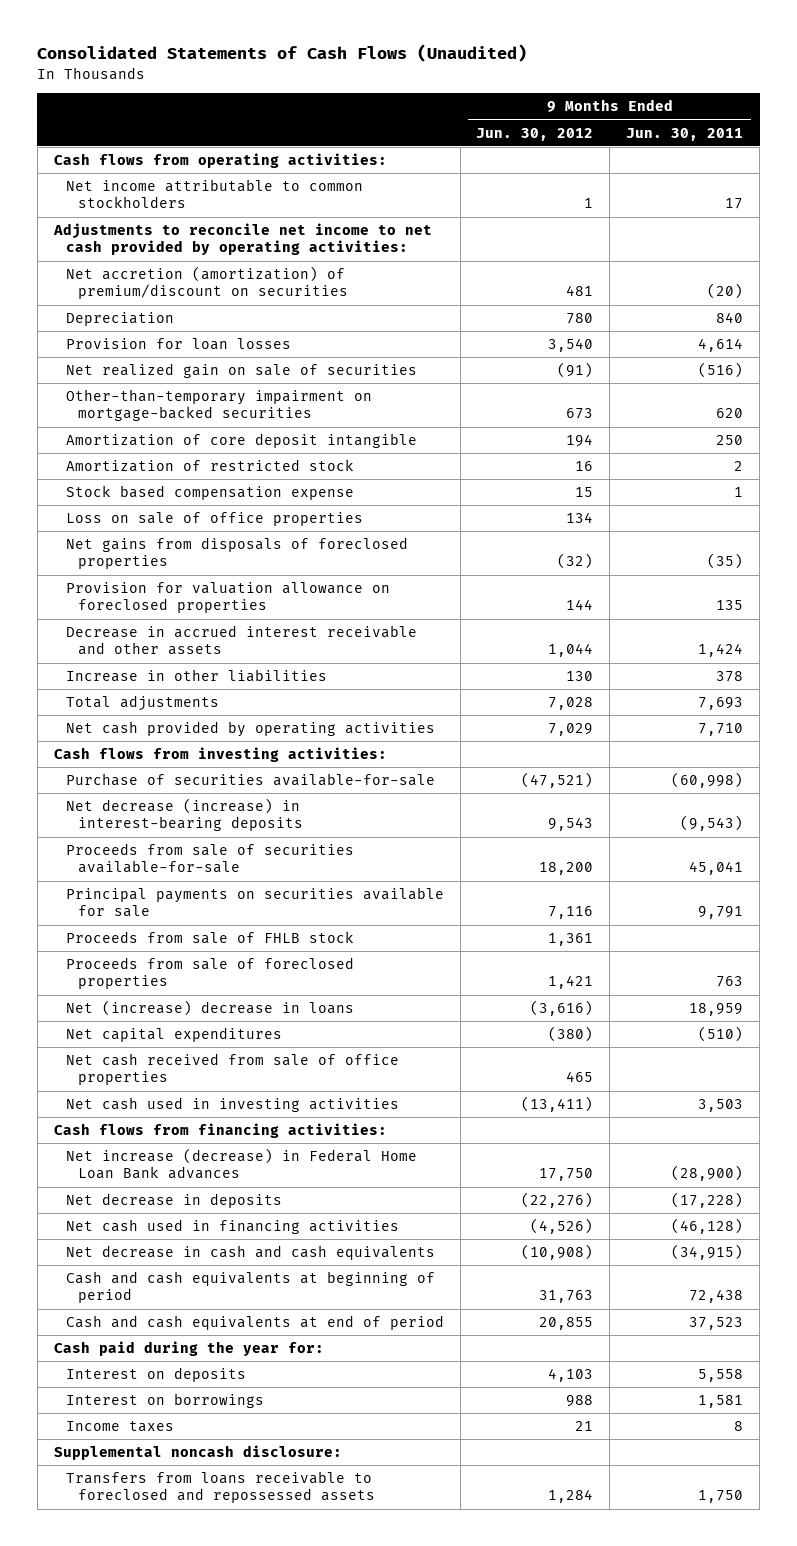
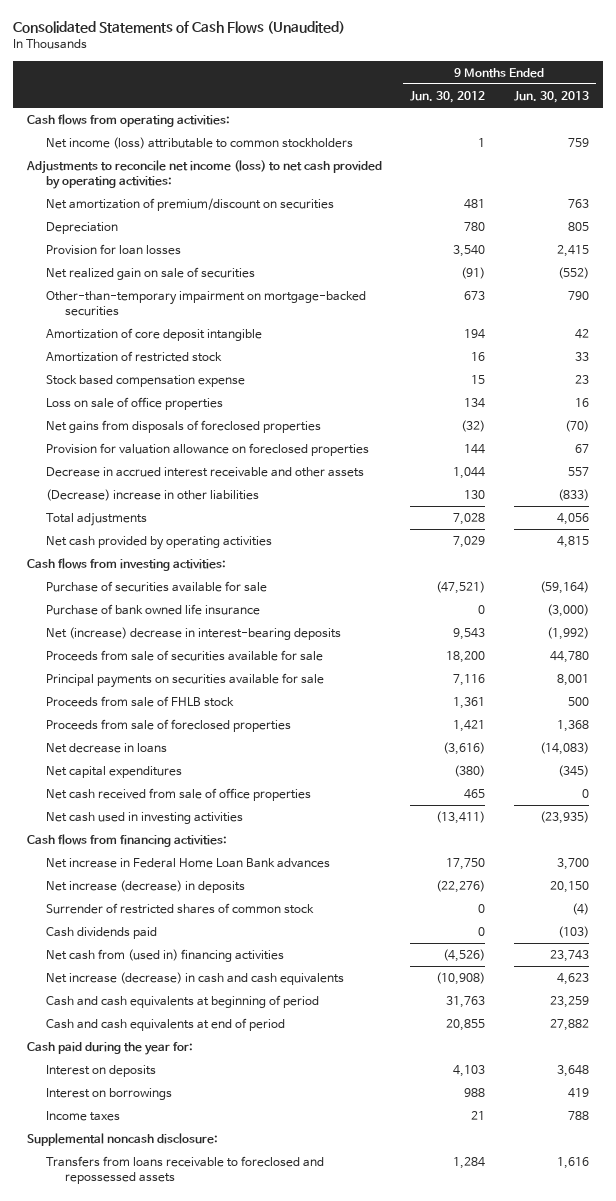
[626,127,744,141] Jun. 30, 2011 -> none
none -> [513,90,589,103] Jun. 30, 2013
[65,179,363,209] Net income attributable to common stockholders -> [46,137,354,150] Net income (loss) attributable to common stockholders
[52,223,432,256] Adjustments to reconcile net income to net cash provided by operating activities: -> [26,160,383,189] Adjustments to reconcile net income (loss) to net cash provided by operating activities:
[65,266,348,300] Net accretion (amortization) of premium/discount on securities -> [46,198,335,212] Net amortization of premium/discount on securities
[65,669,327,683] Increase in other liabilities -> [46,489,260,502] (Decrease) increase in other liabilities
[65,773,435,787] Purchase of securities available-for-sale -> [46,581,268,593] Purchase of securities available for sale
none -> [46,604,261,616] Purchase of bank owned life insurance
[65,798,303,832] Net decrease (increase) in interest-bearing deposits -> [46,627,342,641] Net (increase) decrease in interest-bearing deposits
[65,843,354,874] Proceeds from sale of securities available-for-sale -> [46,650,324,662] Proceeds from sale of securities available for sale
[65,1000,354,1017] Net (increase) decrease in loans -> [46,743,168,754] Net decrease in loans
[65,1148,417,1180] Net increase (decrease) in Federal Home Loan Bank advances -> [46,858,331,869] Net increase in Federal Home Loan Bank advances
[65,1193,282,1209] Net decrease in deposits -> [46,880,246,894] Net increase (decrease) in deposits
none -> [46,903,315,915] Surrender of restricted shares of common stock
none -> [46,927,158,940] Cash dividends paid
[65,1219,399,1235] Net cash used in financing activities -> [46,949,285,963] Net cash from (used in) financing activities
[65,1245,435,1261] Net decrease in cash and cash equivalents -> [46,972,345,986] Net increase (decrease) in cash and cash equivalents

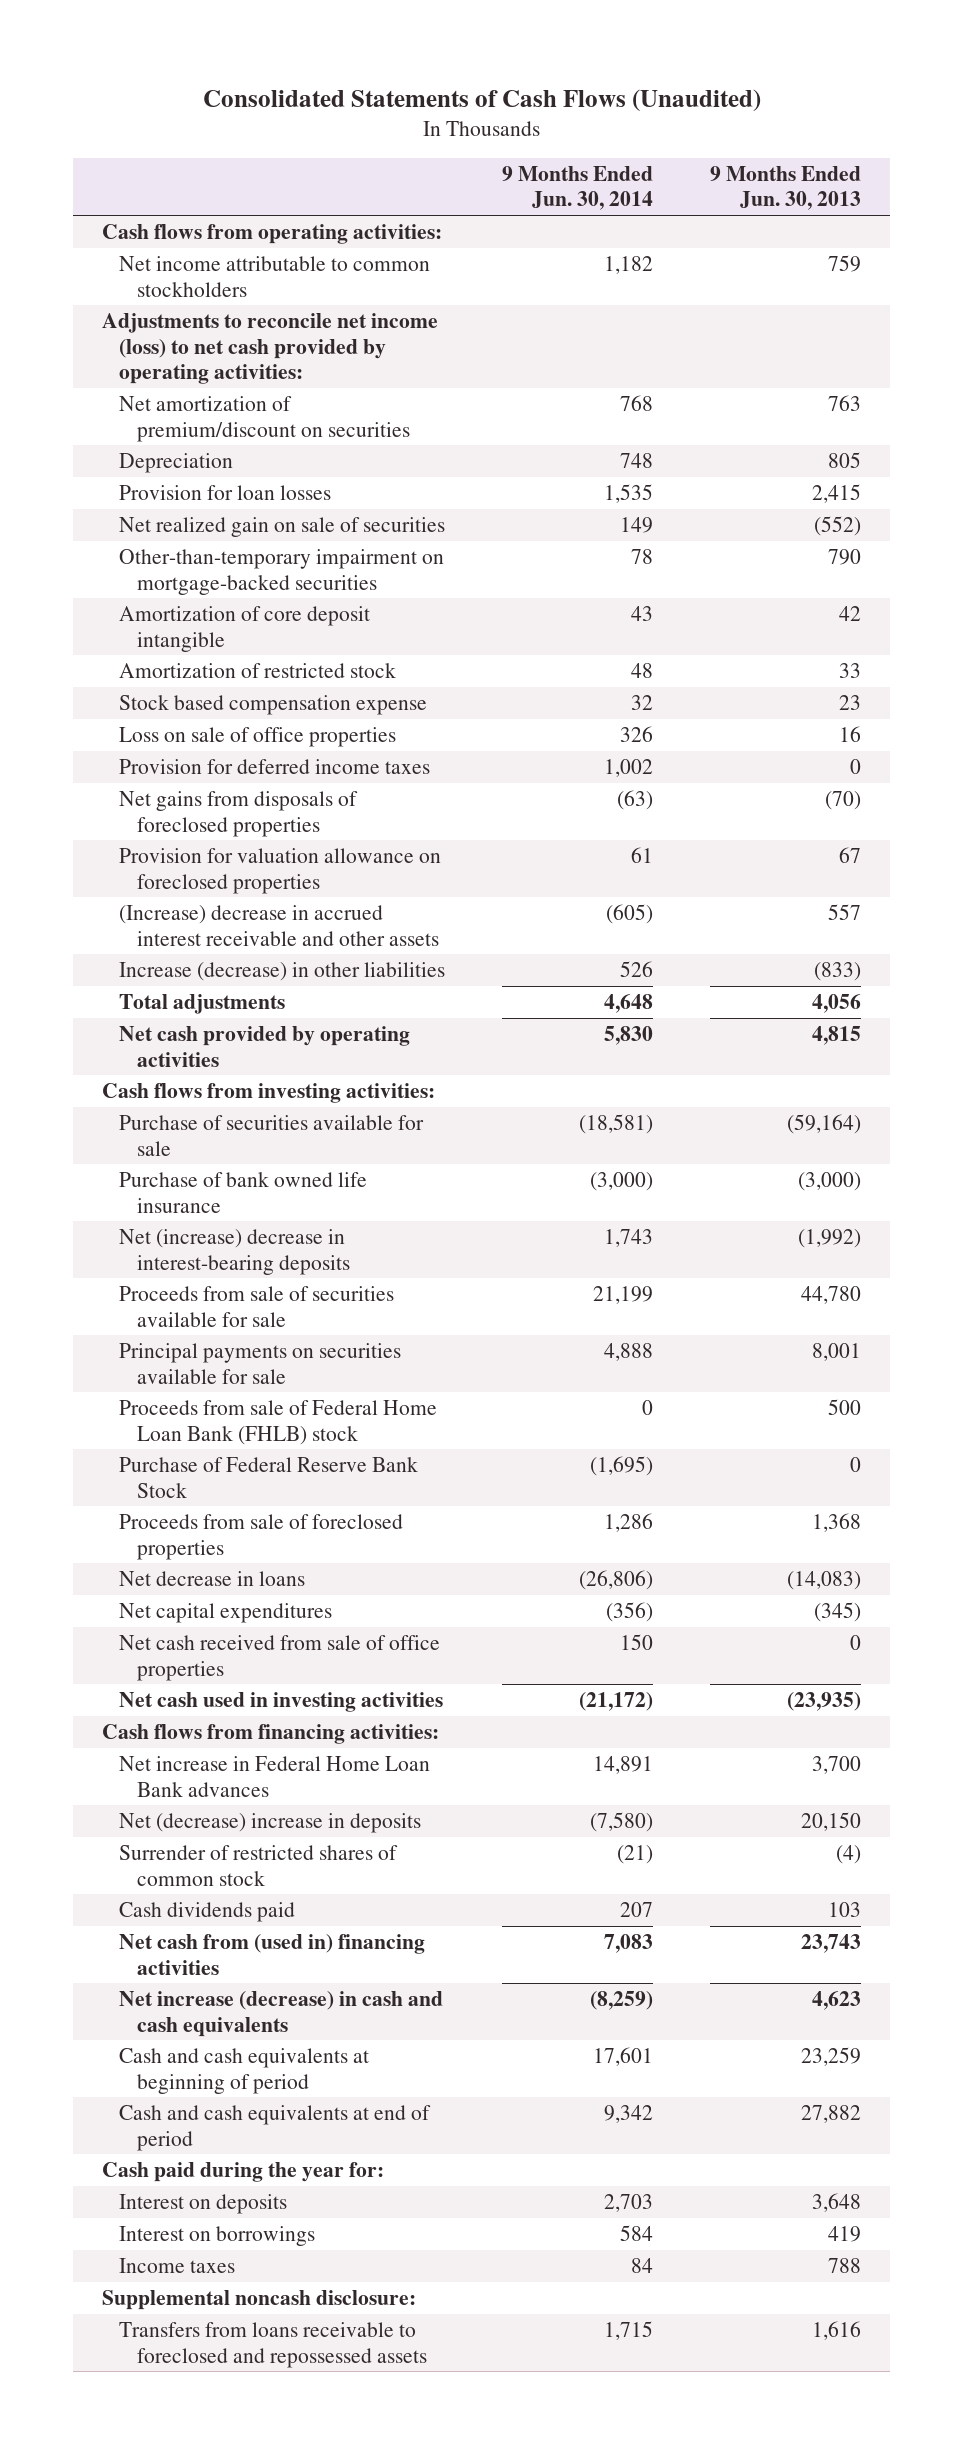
[410,90,486,103] Jun. 30, 2012 -> none
none -> [502,165,654,211] 9 Months Ended Jun. 30, 2014
[46,137,354,150] Net income (loss) attributable to common stockholders -> [119,256,431,297] Net income attributable to common stockholders
none -> [119,759,431,775] Provision for deferred income taxes
[46,467,365,478] Decrease in accrued interest receivable and other assets -> [119,905,439,946] (Increase) decrease in accrued interest receivable and other assets
[46,489,260,502] (Decrease) increase in other liabilities -> [119,962,446,982] Increase (decrease) in other liabilities
[46,696,235,708] Proceeds from sale of FHLB stock -> [119,1400,438,1445] Proceeds from sale of Federal Home Loan Bank (FHLB) stock
none -> [119,1457,419,1498] Purchase of Federal Reserve Bank Stock
[46,880,246,894] Net increase (decrease) in deposits -> [119,1813,422,1834] Net (decrease) increase in deposits
[557,926,589,939] (103) -> [828,1902,862,1918] 103

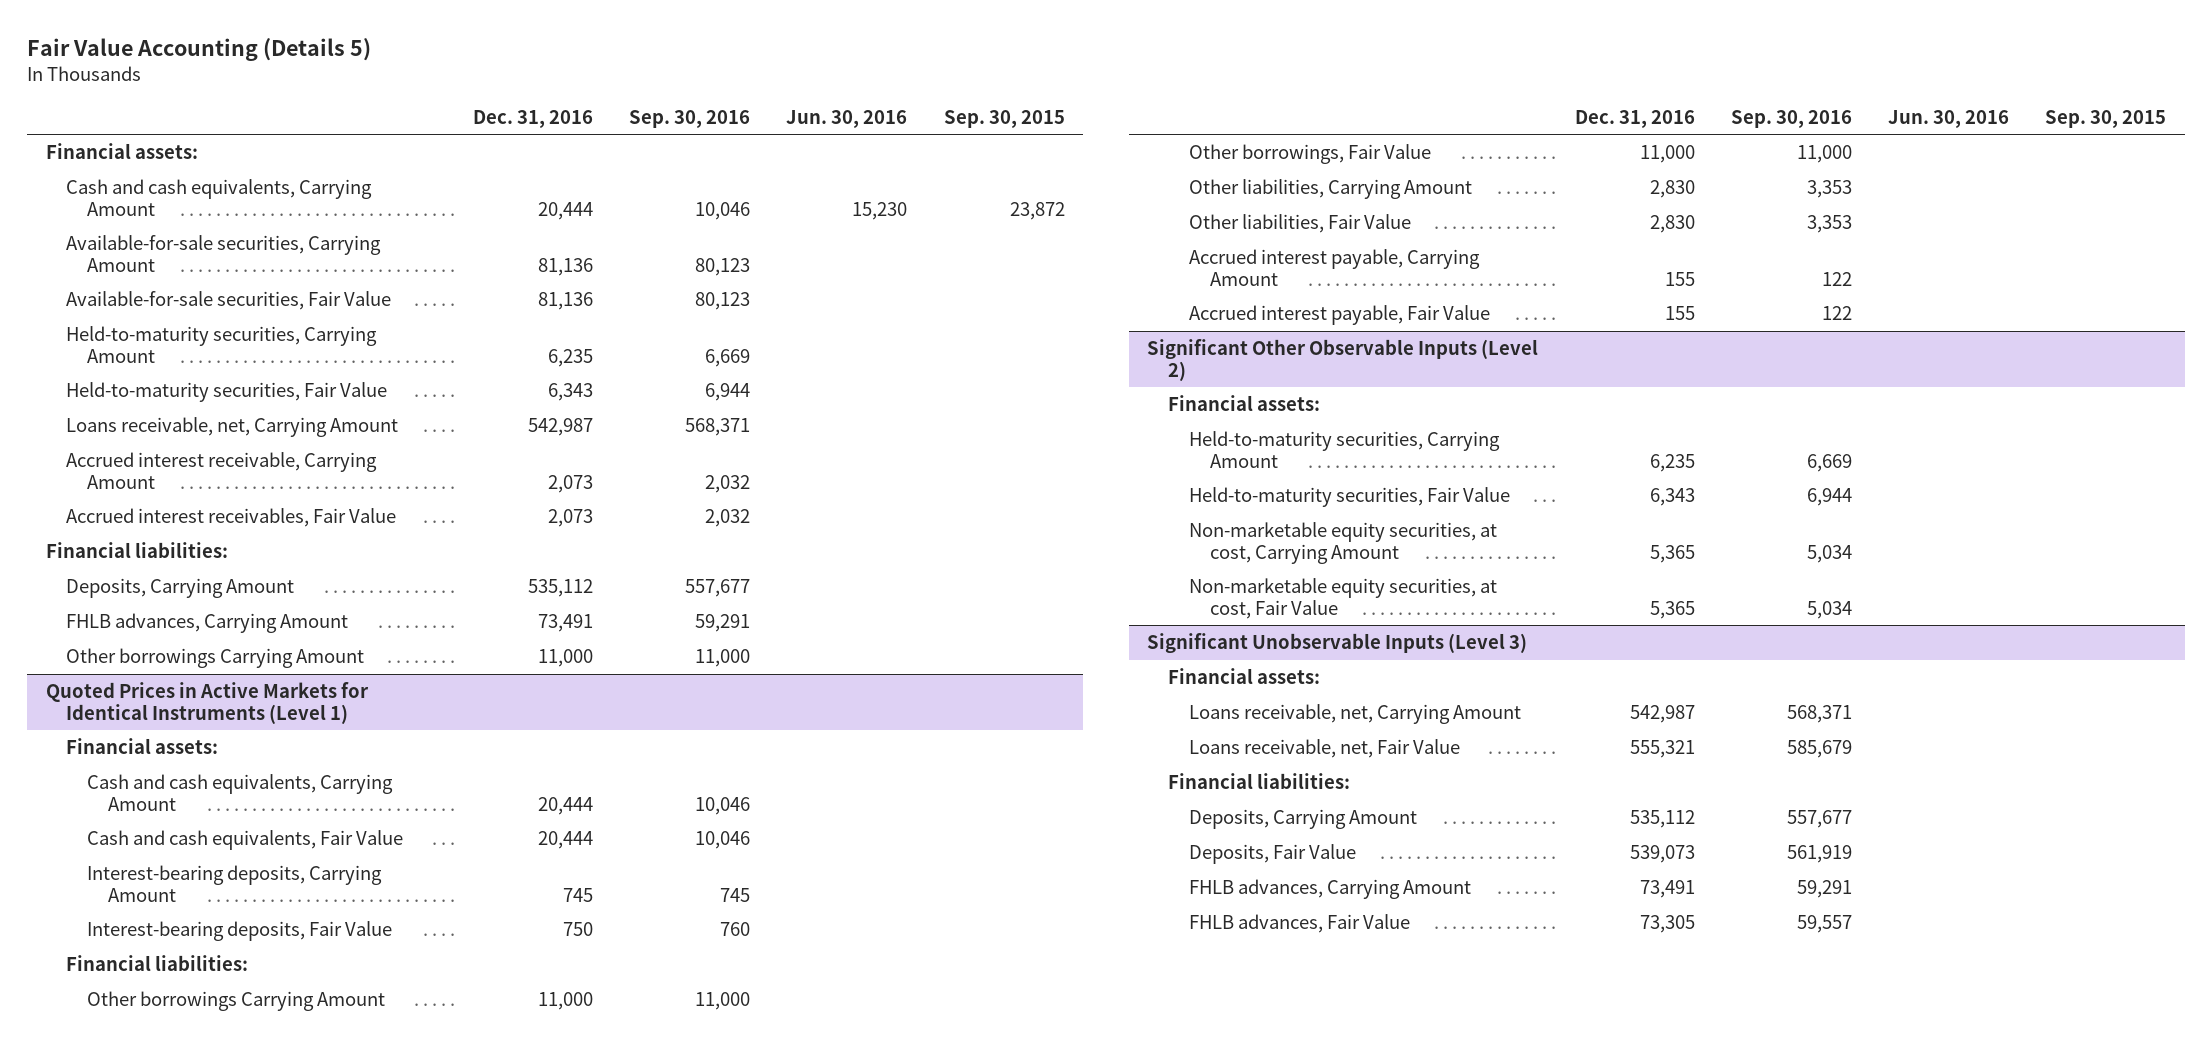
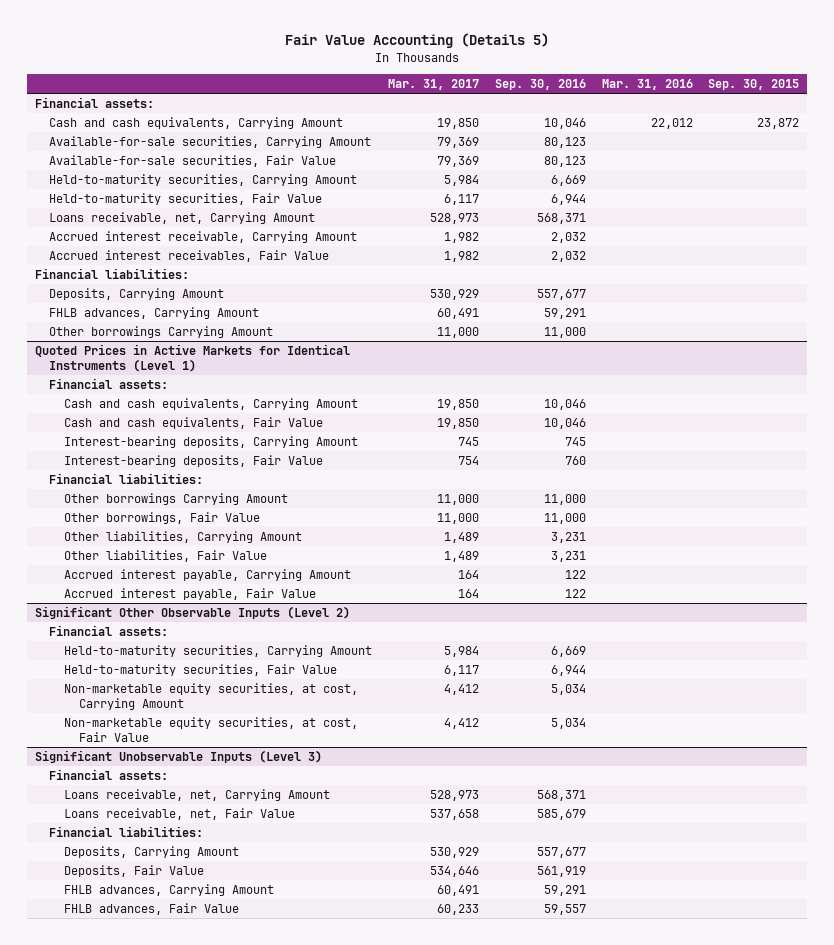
[472,109,593,128] Dec. 31, 2016 -> none
[786,109,908,128] Jun. 30, 2016 -> none
none -> [388,78,480,90] Mar. 31, 2017
none -> [601,78,693,90] Mar. 31, 2016
[1806,180,1852,199] 3,353 -> [550,532,586,544] 3,231
[1806,215,1852,234] 3,353 -> [550,551,586,563] 3,231

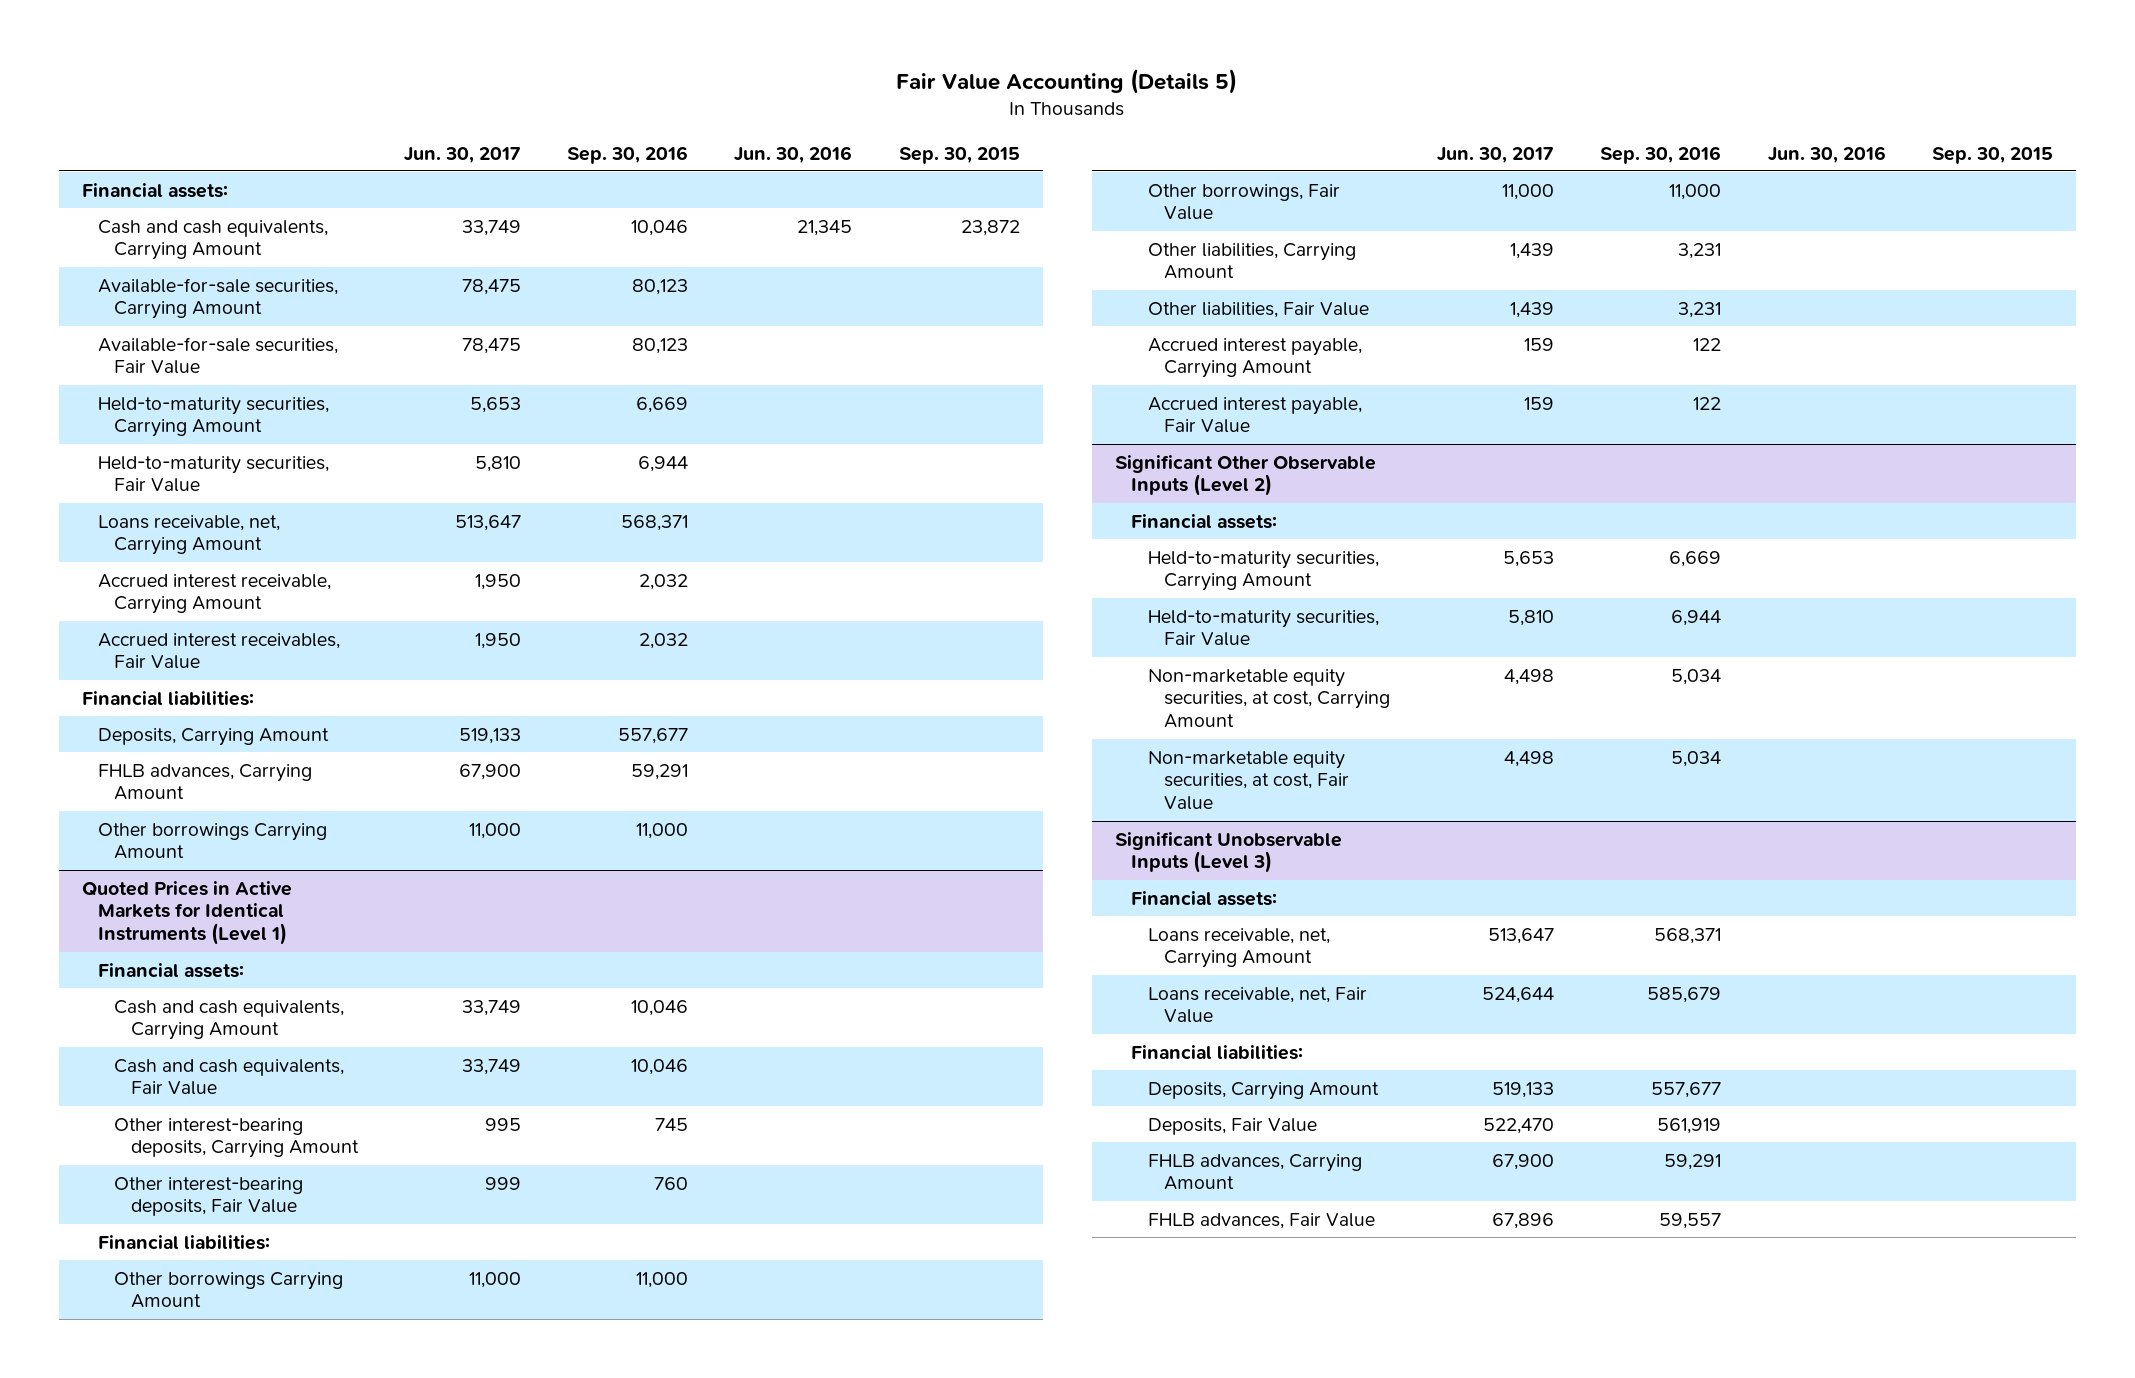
[388,78,480,90] Mar. 31, 2017 -> none
[601,78,693,90] Mar. 31, 2016 -> none
none -> [403,146,521,163] Jun. 30, 2017
none -> [734,145,853,163] Jun. 30, 2016
[64,436,359,449] Interest-bearing deposits, Carrying Amount -> [114,1117,359,1159] Other interest-bearing deposits, Carrying Amount
[64,455,324,468] Interest-bearing deposits, Fair Value -> [114,1176,304,1217] Other interest-bearing deposits, Fair Value

